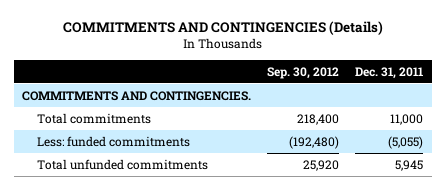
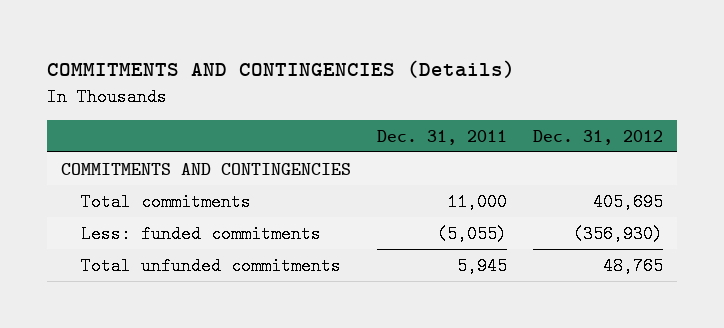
[267,66,340,79] Sep. 30, 2012 -> none
none -> [533,129,664,145] Dec. 31, 2012
[22,90,252,101] COMMITMENTS AND CONTINGENCIES. -> [60,162,351,175] COMMITMENTS AND CONTINGENCIES

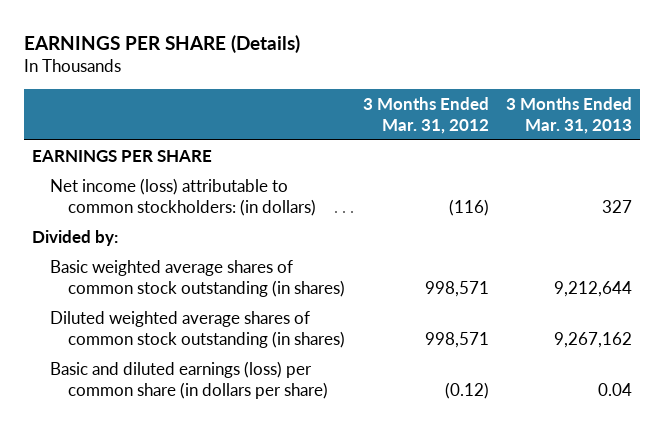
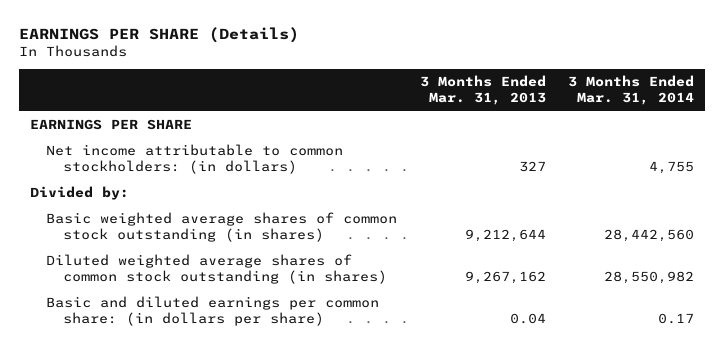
[362,97,489,134] 3 Months Ended Mar. 31, 2012 -> none
none -> [567,75,694,106] 3 Months Ended Mar. 31, 2014
[50,178,317,216] Net income (loss) attributable to common stockholders: (in dollars) -> [46,144,344,175] Net income attributable to common stockholders: (in dollars)
[50,361,329,399] Basic and diluted earnings (loss) per common share (in dollars per share) -> [46,296,380,327] Basic and diluted earnings per common share: (in dollars per share)

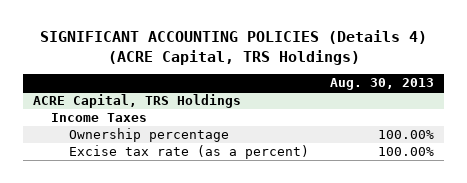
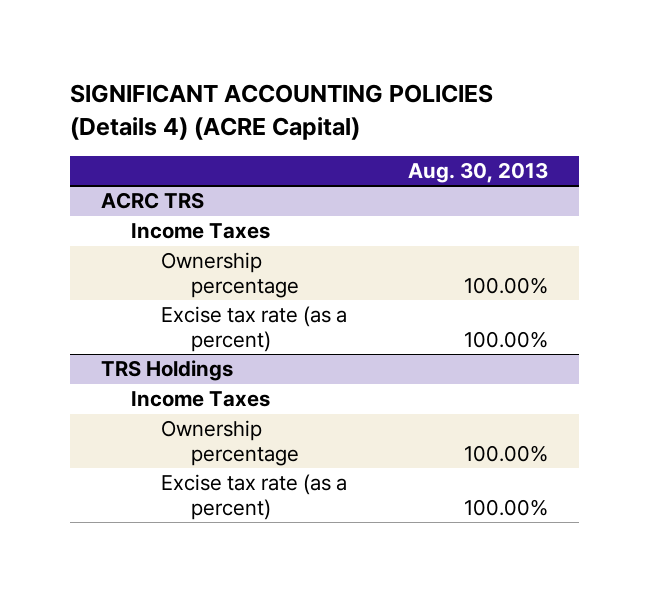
[39,30,427,65] SIGNIFICANT ACCOUNTING POLICIES (Details 4) (ACRE Capital, TRS Holdings) -> [70,84,494,140] SIGNIFICANT ACCOUNTING POLICIES (Details 4) (ACRE Capital)
[33,94,242,109] ACRE Capital, TRS Holdings -> none
none -> [100,192,204,210] ACRC TRS
none -> [100,360,233,382] TRS Holdings
none -> [130,391,270,408] Income Taxes
none -> [160,420,299,466] Ownership percentage
none -> [160,474,347,520] Excise tax rate (as a percent)

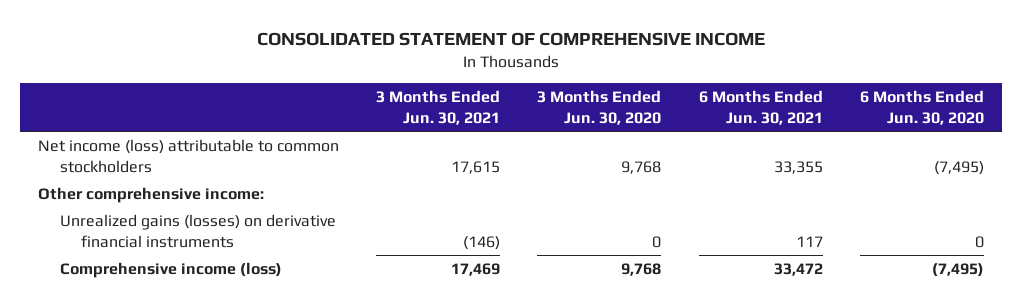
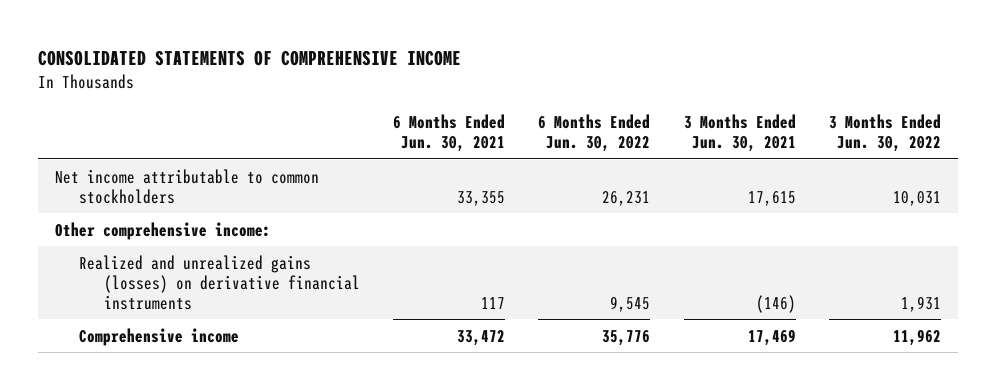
[256,31,765,46] CONSOLIDATED STATEMENT OF COMPREHENSIVE INCOME -> [37,49,461,66] CONSOLIDATED STATEMENTS OF COMPREHENSIVE INCOME
[537,89,662,125] 3 Months Ended Jun. 30, 2020 -> none
[859,89,984,125] 6 Months Ended Jun. 30, 2020 -> none
none -> [538,113,651,152] 6 Months Ended Jun. 30, 2022
none -> [828,113,941,152] 3 Months Ended Jun. 30, 2022
[38,138,340,173] Net income (loss) attributable to common stockholders -> [54,168,319,204] Net income attributable to common stockholders
[59,213,336,248] Unrealized gains (losses) on derivative financial instruments -> [79,254,360,310] Realized and unrealized gains (losses) on derivative financial instruments
[59,261,282,278] Comprehensive income (loss) -> [79,327,240,346] Comprehensive income

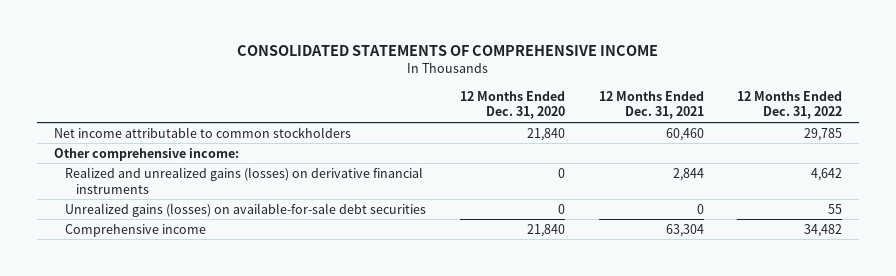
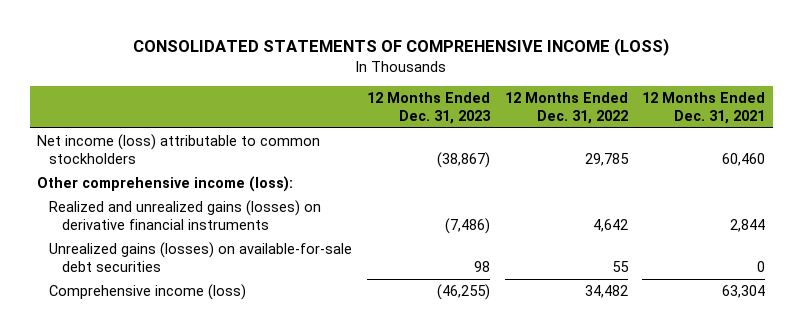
[237,45,659,57] CONSOLIDATED STATEMENTS OF COMPREHENSIVE INCOME -> [133,38,670,57] CONSOLIDATED STATEMENTS OF COMPREHENSIVE INCOME (LOSS)
[459,90,565,120] 12 Months Ended Dec. 31, 2020 -> none
none -> [366,92,491,124] 12 Months Ended Dec. 31, 2023
[53,126,351,138] Net income attributable to common stockholders -> [37,134,321,164] Net income (loss) attributable to common stockholders
[53,147,239,161] Other comprehensive income: -> [37,176,294,193] Other comprehensive income (loss):
[64,223,206,237] Comprehensive income -> [49,284,247,301] Comprehensive income (loss)

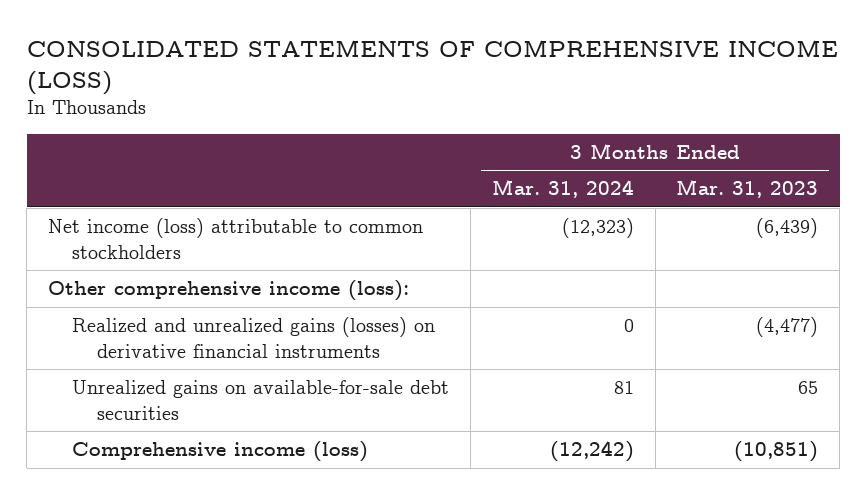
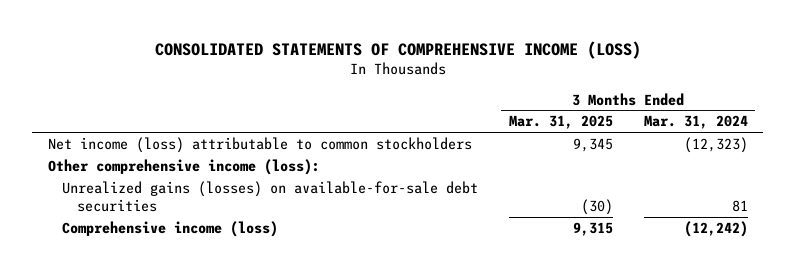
[676,179,819,199] Mar. 31, 2023 -> none
none -> [508,115,613,130] Mar. 31, 2025
[72,317,436,358] Realized and unrealized gains (losses) on derivative financial instruments -> none
[72,380,450,420] Unrealized gains on available-for-sale debt securities -> [62,180,479,212] Unrealized gains (losses) on available-for-sale debt securities

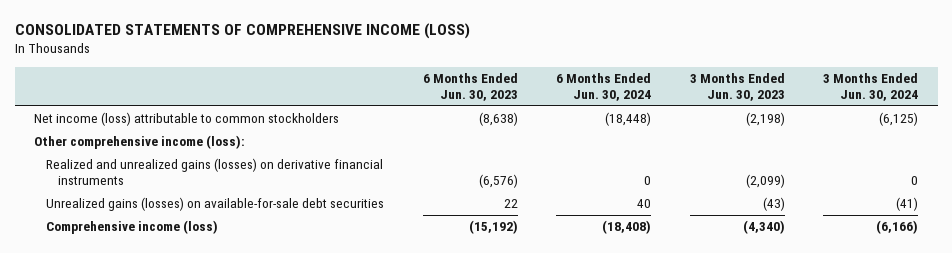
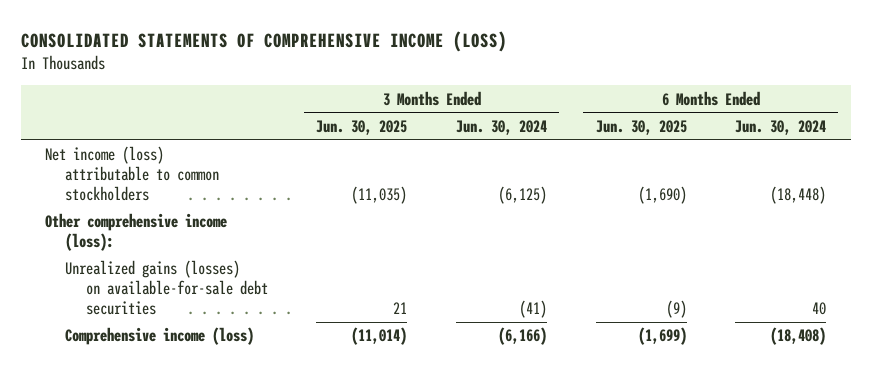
[422,72,518,101] 6 Months Ended Jun. 30, 2023 -> none
[689,72,785,101] 3 Months Ended Jun. 30, 2023 -> none
none -> [316,119,408,135] Jun. 30, 2025
none -> [595,119,687,135] Jun. 30, 2025
[45,158,383,186] Realized and unrealized gains (losses) on derivative financial instruments -> none

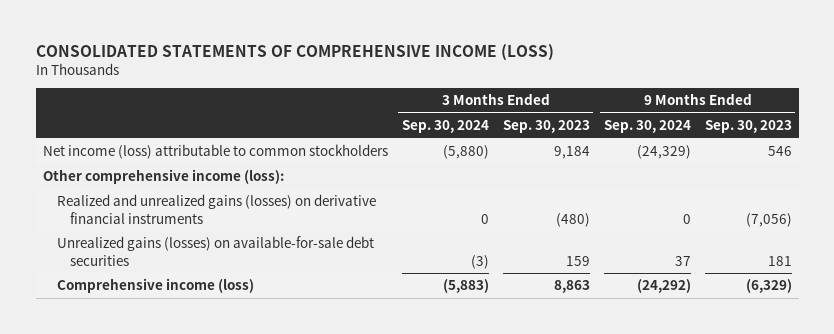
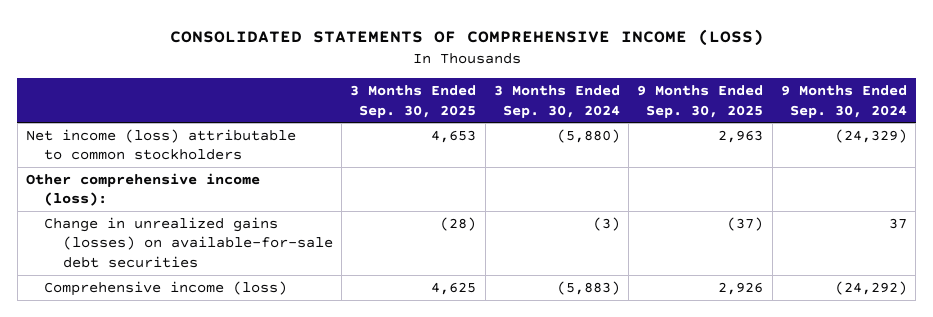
[502,120,590,134] Sep. 30, 2023 -> none
[704,120,792,134] Sep. 30, 2023 -> none
none -> [350,85,477,118] 3 Months Ended Sep. 30, 2025
none -> [637,85,764,118] 9 Months Ended Sep. 30, 2025
[56,194,376,224] Realized and unrealized gains (losses) on derivative financial instruments -> none
[56,236,374,266] Unrealized gains (losses) on available-for-sale debt securities -> [44,216,333,269] Change in unrealized gains (losses) on available-for-sale debt securities

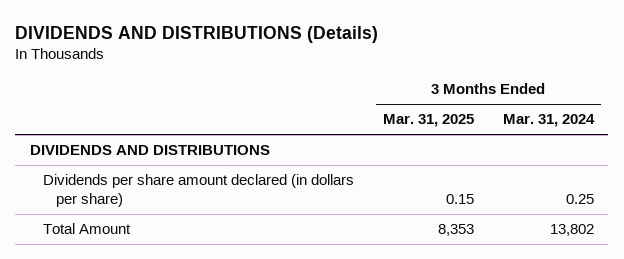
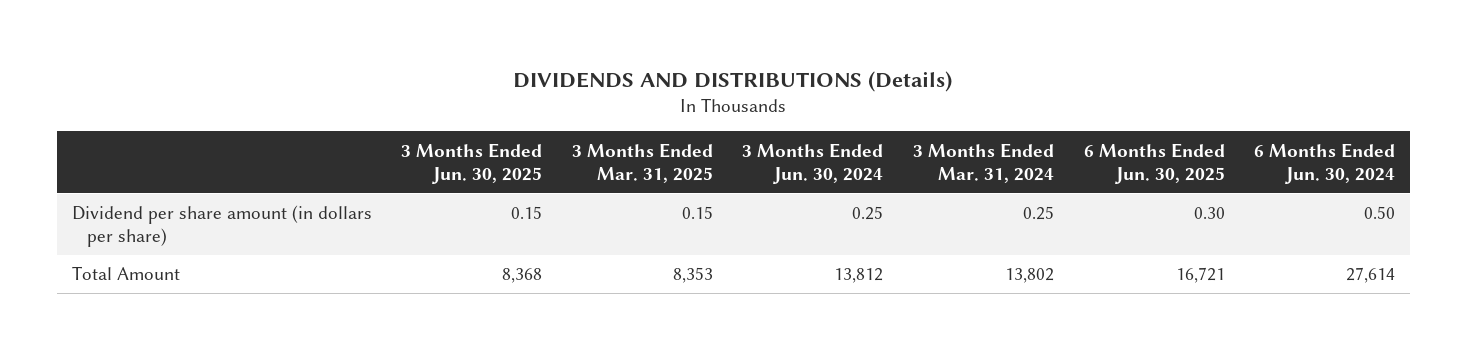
none -> [401,142,543,184] 3 Months Ended Jun. 30, 2025
none -> [742,142,884,184] 3 Months Ended Jun. 30, 2024
none -> [1083,142,1225,184] 6 Months Ended Jun. 30, 2025
none -> [1254,142,1396,184] 6 Months Ended Jun. 30, 2024
[29,145,270,156] DIVIDENDS AND DISTRIBUTIONS -> none
[42,174,354,207] Dividends per share amount declared (in dollars per share) -> [71,205,372,248] Dividend per share amount (in dollars per share)

